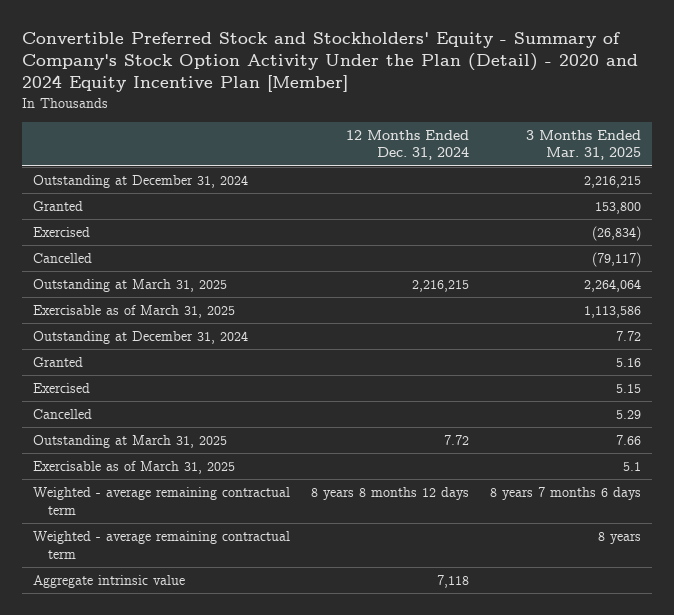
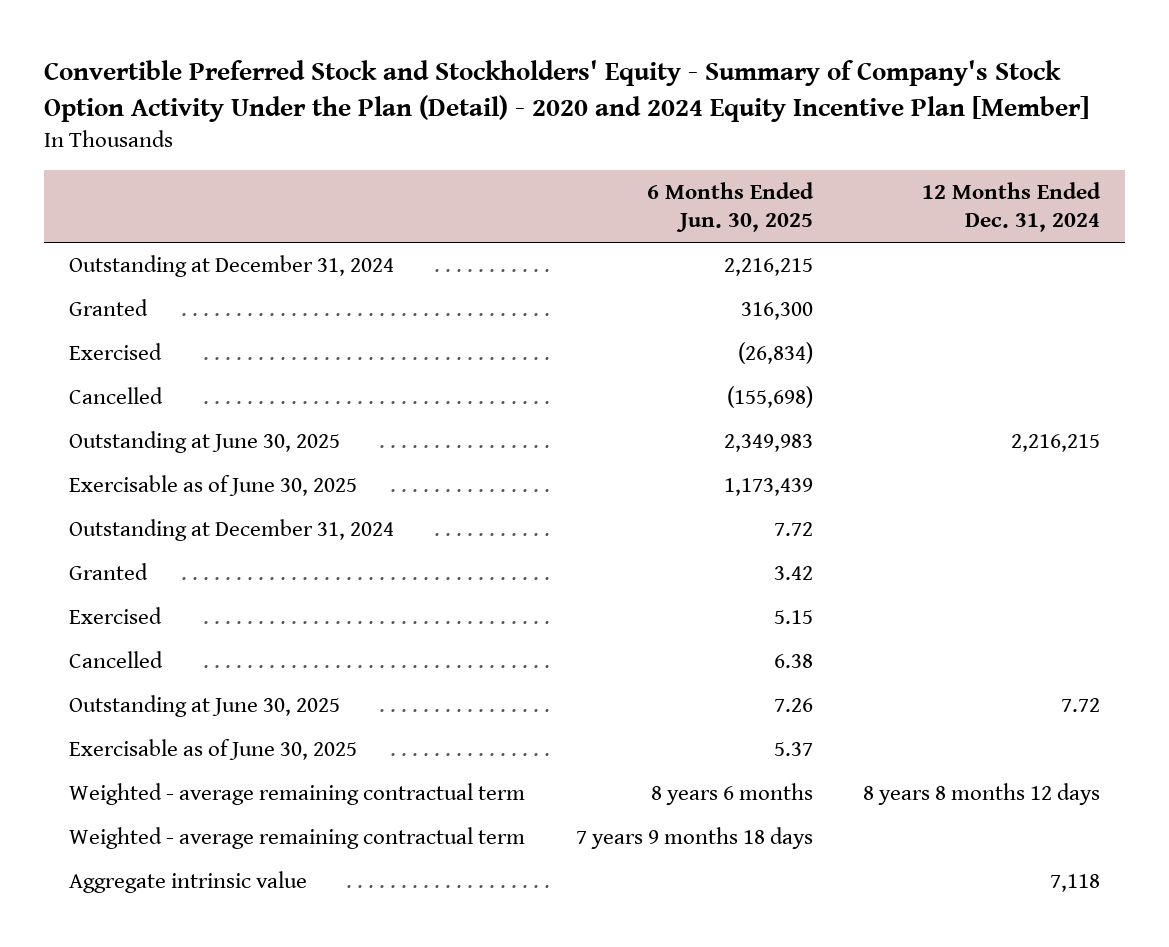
[526,129,642,161] 3 Months Ended Mar. 31, 2025 -> none
none -> [646,182,814,233] 6 Months Ended Jun. 30, 2025
[32,279,227,293] Outstanding at March 31, 2025 -> [69,431,341,454] Outstanding at June 30, 2025
[32,305,235,319] Exercisable as of March 31, 2025 -> [69,475,358,497] Exercisable as of June 30, 2025
[32,435,227,449] Outstanding at March 31, 2025 -> [69,695,341,718] Outstanding at June 30, 2025
[32,461,235,475] Exercisable as of March 31, 2025 -> [69,739,358,761] Exercisable as of June 30, 2025

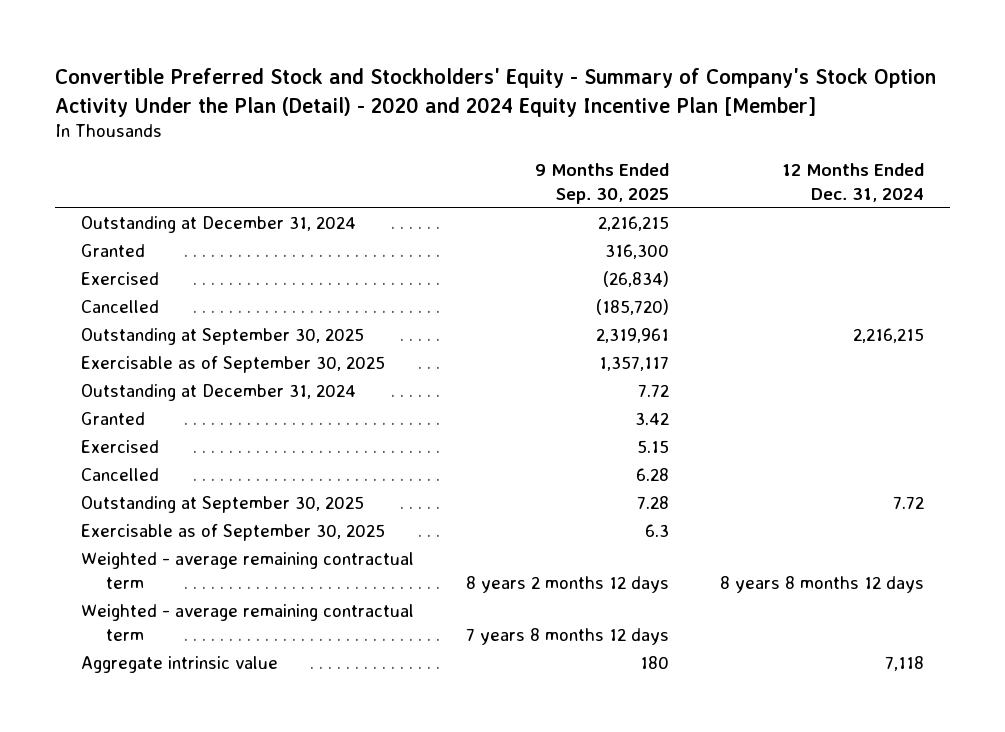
[646,182,814,233] 6 Months Ended Jun. 30, 2025 -> none
none -> [534,163,669,205] 9 Months Ended Sep. 30, 2025
[69,431,341,454] Outstanding at June 30, 2025 -> [81,328,365,346] Outstanding at September 30, 2025
[69,475,358,497] Exercisable as of June 30, 2025 -> [81,356,386,374] Exercisable as of September 30, 2025
[69,695,341,718] Outstanding at June 30, 2025 -> [81,496,365,514] Outstanding at September 30, 2025
[69,739,358,761] Exercisable as of June 30, 2025 -> [81,524,386,542] Exercisable as of September 30, 2025

